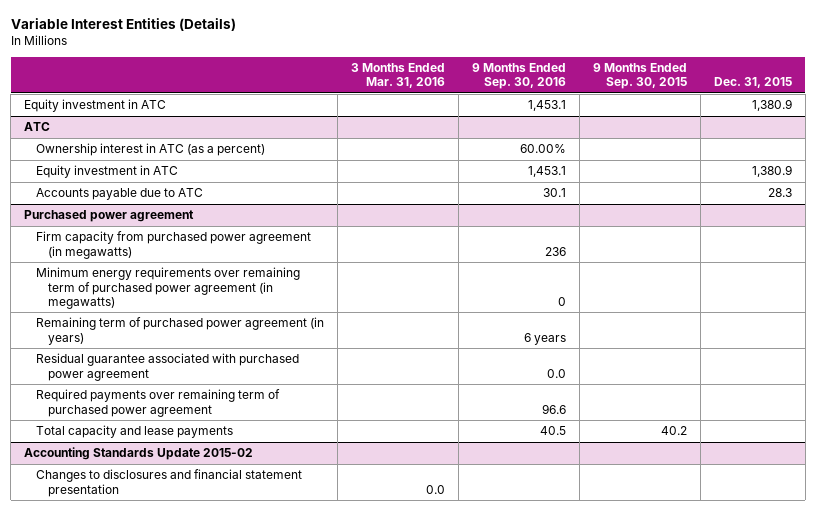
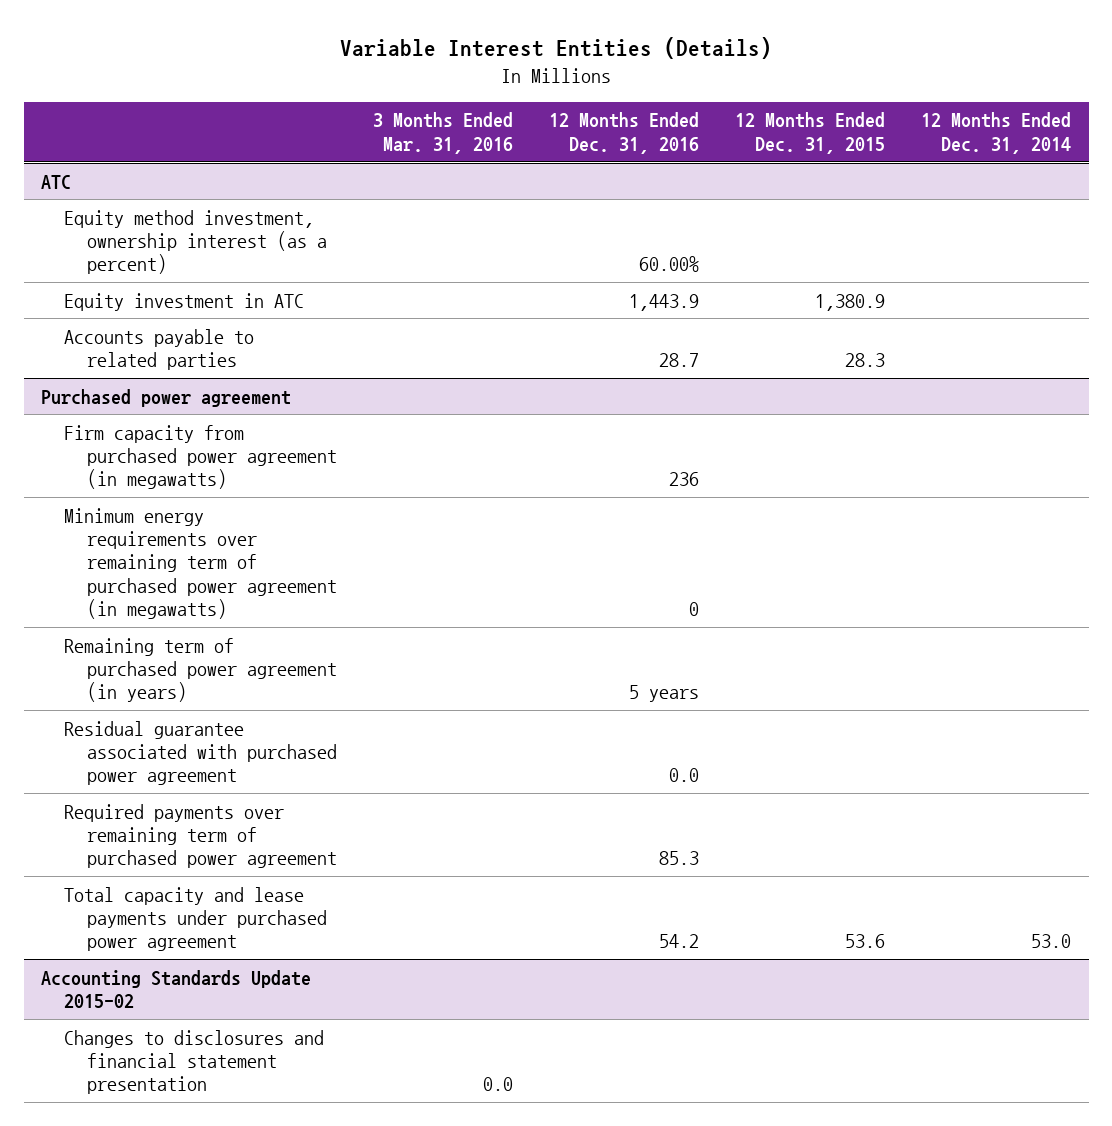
[471,62,566,90] 9 Months Ended Sep. 30, 2016 -> none
[592,62,687,90] 9 Months Ended Sep. 30, 2015 -> none
[713,77,792,89] Dec. 31, 2015 -> none
none -> [549,112,700,154] 12 Months Ended Dec. 31, 2016
none -> [734,112,885,154] 12 Months Ended Dec. 31, 2015
none -> [920,112,1071,154] 12 Months Ended Dec. 31, 2014
[23,99,166,113] Equity investment in ATC -> none
[36,143,266,157] Ownership interest in ATC (as a percent) -> [64,209,328,275] Equity method investment, ownership interest (as a percent)
[36,188,204,201] Accounts payable due to ATC -> none
none -> [64,328,255,370] Accounts payable to related parties
[36,425,234,439] Total capacity and lease payments -> [64,886,328,952] Total capacity and lease payments under purchased power agreement

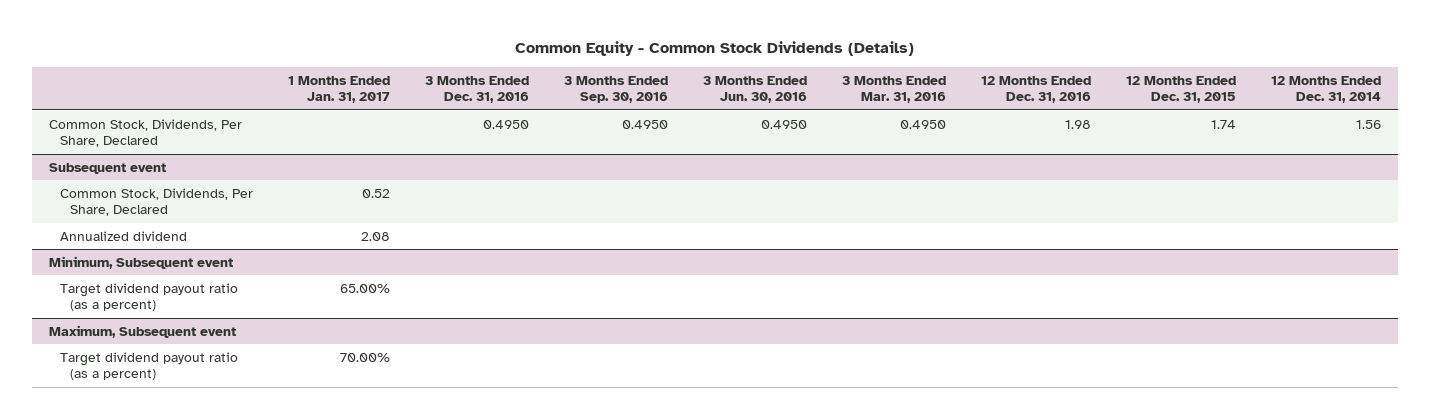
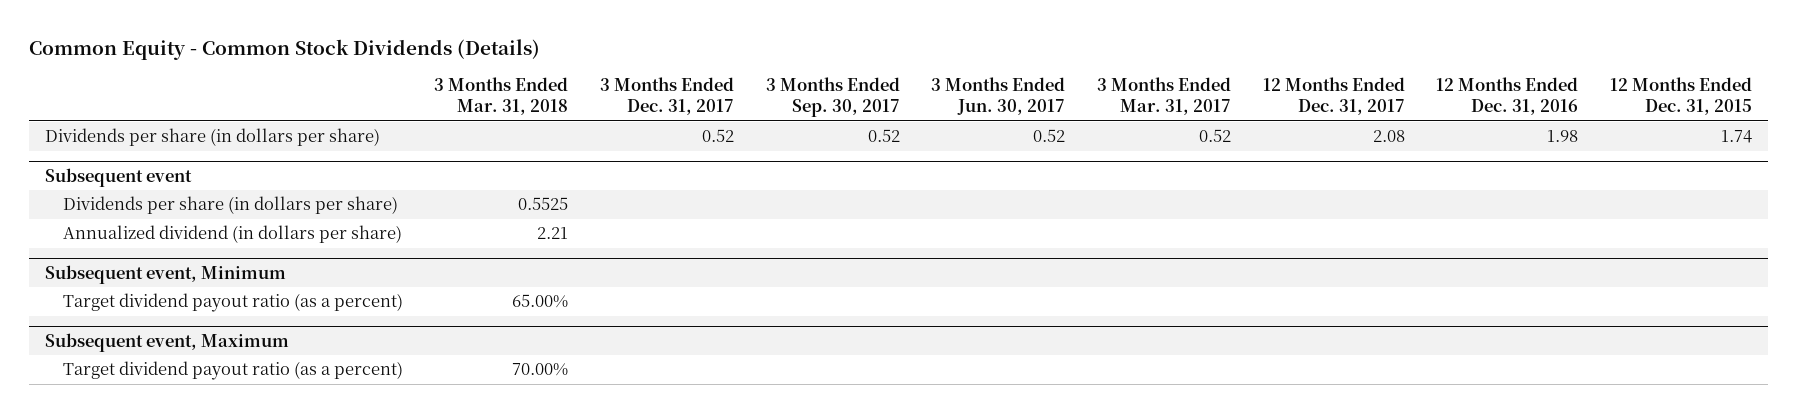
[287,75,390,104] 1 Months Ended Jan. 31, 2017 -> none
[424,75,529,104] 3 Months Ended Dec. 31, 2016 -> none
[563,75,668,104] 3 Months Ended Sep. 30, 2016 -> none
[702,75,807,104] 3 Months Ended Jun. 30, 2016 -> none
[841,75,946,104] 3 Months Ended Mar. 31, 2016 -> none
[1270,75,1381,104] 12 Months Ended Dec. 31, 2014 -> none
none -> [434,77,569,116] 3 Months Ended Mar. 31, 2018
none -> [599,77,734,116] 3 Months Ended Dec. 31, 2017
none -> [765,77,900,118] 3 Months Ended Sep. 30, 2017
none -> [931,77,1066,116] 3 Months Ended Jun. 30, 2017
none -> [1096,77,1231,116] 3 Months Ended Mar. 31, 2017
none -> [1262,77,1405,116] 12 Months Ended Dec. 31, 2017
[49,118,243,148] Common Stock, Dividends, Per Share, Declared -> [44,128,380,147] Dividends per share (in dollars per share)
[59,187,253,217] Common Stock, Dividends, Per Share, Declared -> [62,196,398,215] Dividends per share (in dollars per share)
[59,230,187,241] Annualized dividend -> [62,225,402,244] Annualized dividend (in dollars per share)
[49,255,234,269] Minimum, Subsequent event -> [44,264,286,284] Subsequent event, Minimum
[49,324,237,338] Maximum, Subsequent event -> [44,332,289,352] Subsequent event, Maximum

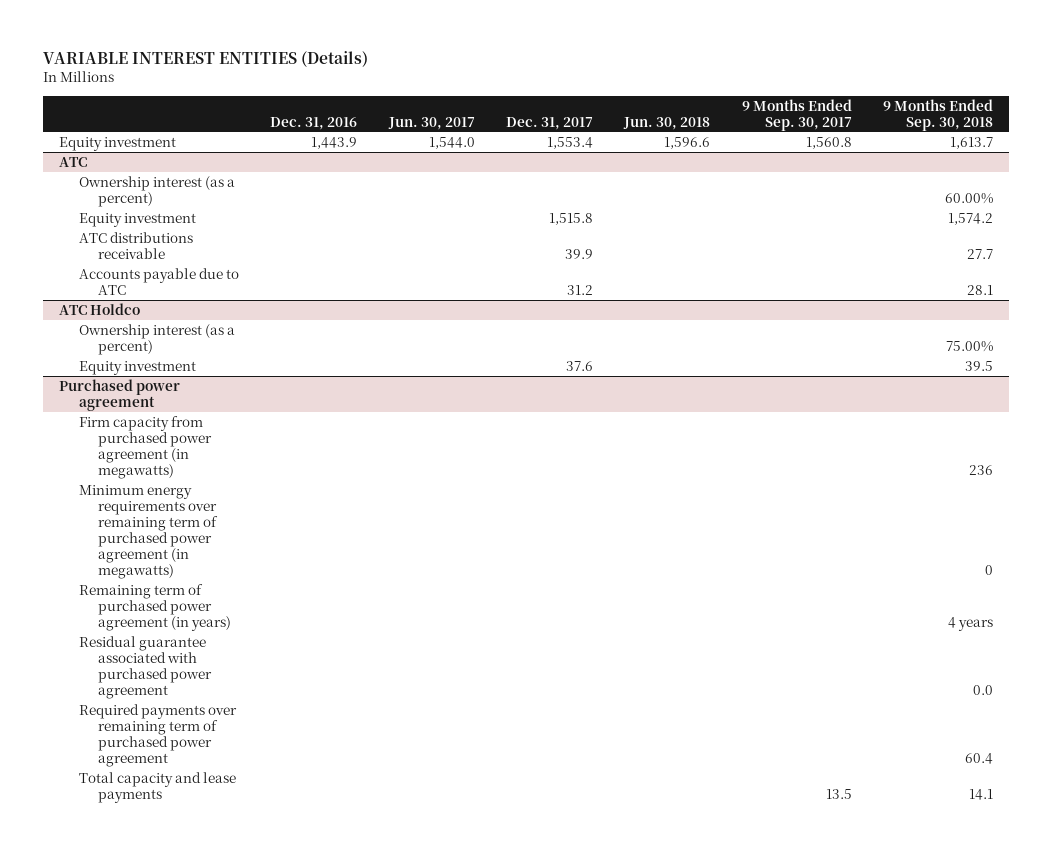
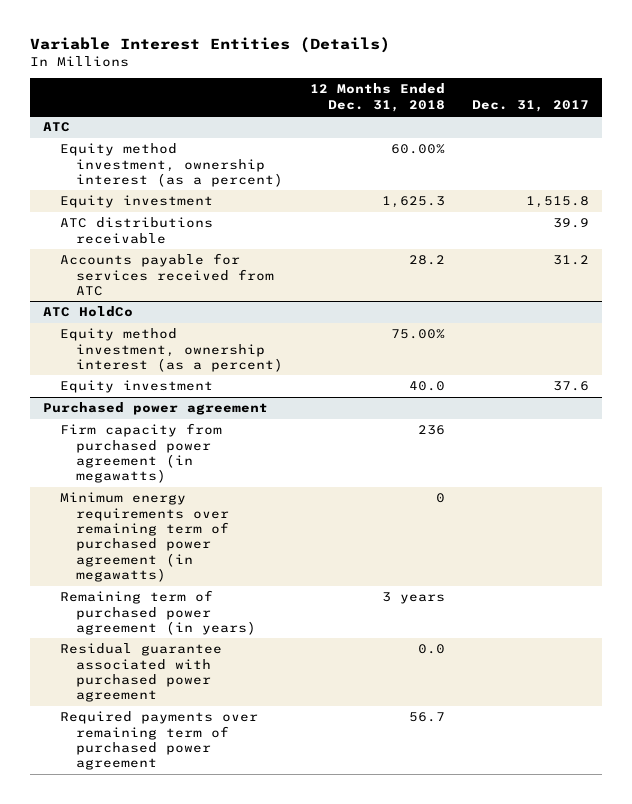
[43,51,369,68] VARIABLE INTEREST ENTITIES (Details) -> [29,36,390,53] Variable Interest Entities (Details)
[270,116,358,130] Dec. 31, 2016 -> none
[387,116,475,130] Jun. 30, 2017 -> none
[623,116,711,130] Jun. 30, 2018 -> none
[741,98,852,131] 9 Months Ended Sep. 30, 2017 -> none
[883,98,994,131] 9 Months Ended Sep. 30, 2018 -> none
none -> [310,83,446,112] 12 Months Ended Dec. 31, 2018
[59,136,177,151] Equity investment -> none
[78,175,235,207] Ownership interest (as a percent) -> [59,143,284,187] Equity method investment, ownership interest (as a percent)
[78,267,239,295] Accounts payable due to ATC -> [59,253,275,296] Accounts payable for services received from ATC
[59,302,141,315] ATC Holdco -> [43,306,134,318] ATC HoldCo
[78,323,235,355] Ownership interest (as a percent) -> [59,328,284,372] Equity method investment, ownership interest (as a percent)
[78,771,236,803] Total capacity and lease payments -> none

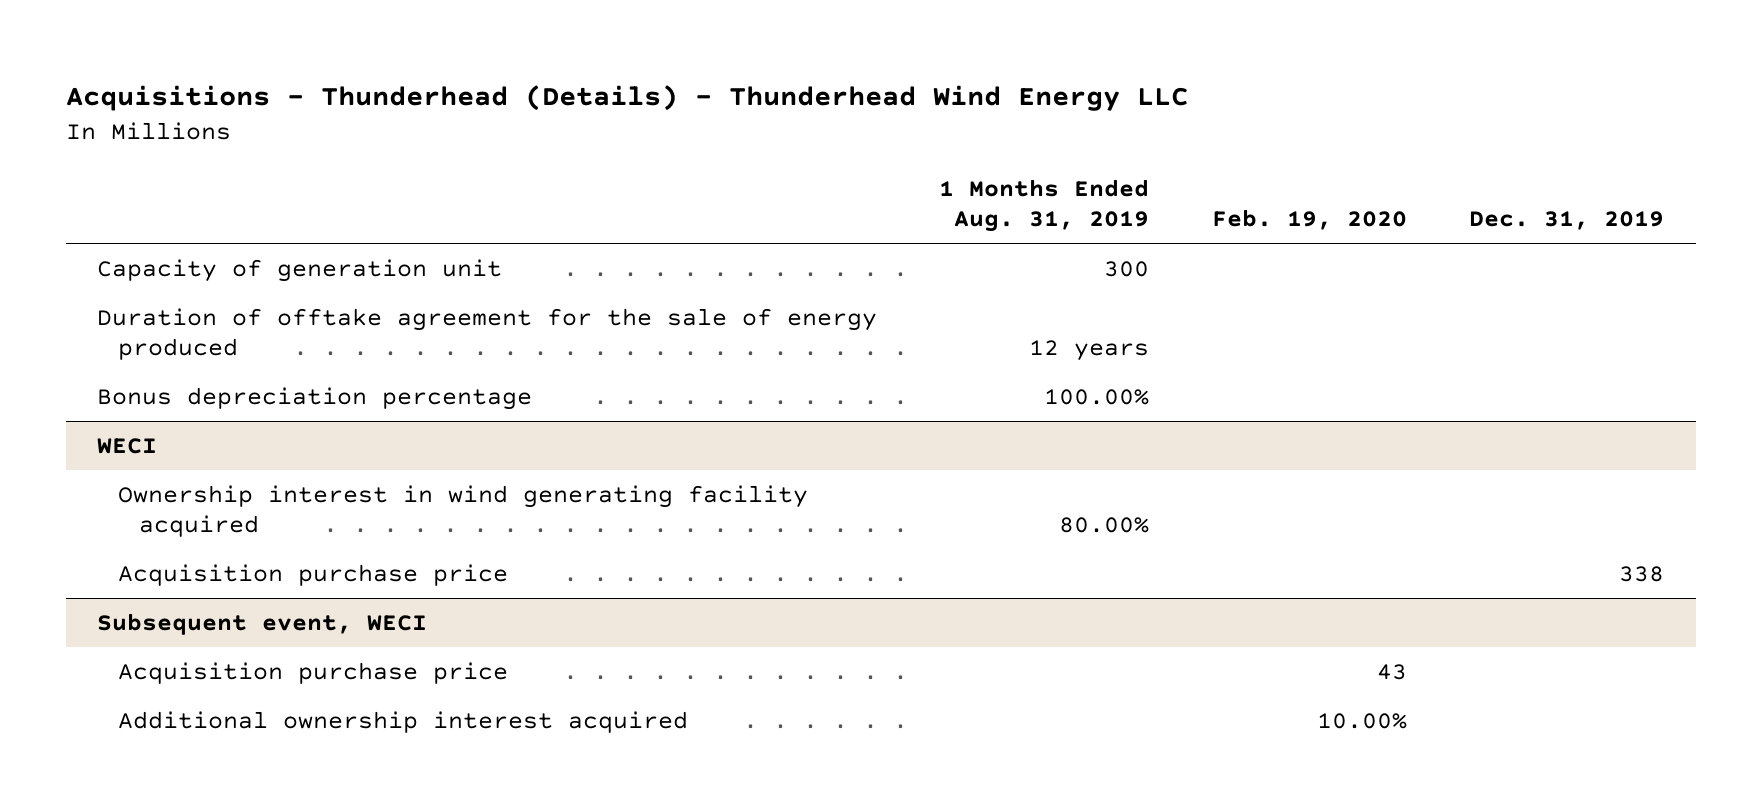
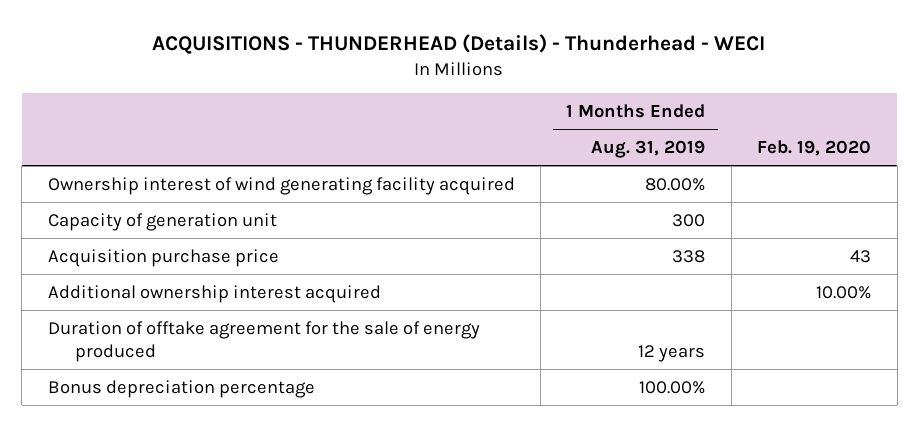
[65,84,1188,111] Acquisitions - Thunderhead (Details) - Thunderhead Wind Energy LLC -> [152,34,766,55] ACQUISITIONS - THUNDERHEAD (Details) - Thunderhead - WECI
[1469,211,1665,231] Dec. 31, 2019 -> none
none -> [47,176,515,195] Ownership interest of wind generating facility acquired
none -> [47,248,279,267] Acquisition purchase price
none -> [47,284,381,303] Additional ownership interest acquired
[96,437,157,454] WECI -> none
[118,484,809,538] Ownership interest in wind generating facility acquired -> none
[118,563,509,586] Acquisition purchase price -> none
[96,612,427,635] Subsequent event, WECI -> none
[118,661,509,684] Acquisition purchase price -> none
[118,710,689,733] Additional ownership interest acquired -> none

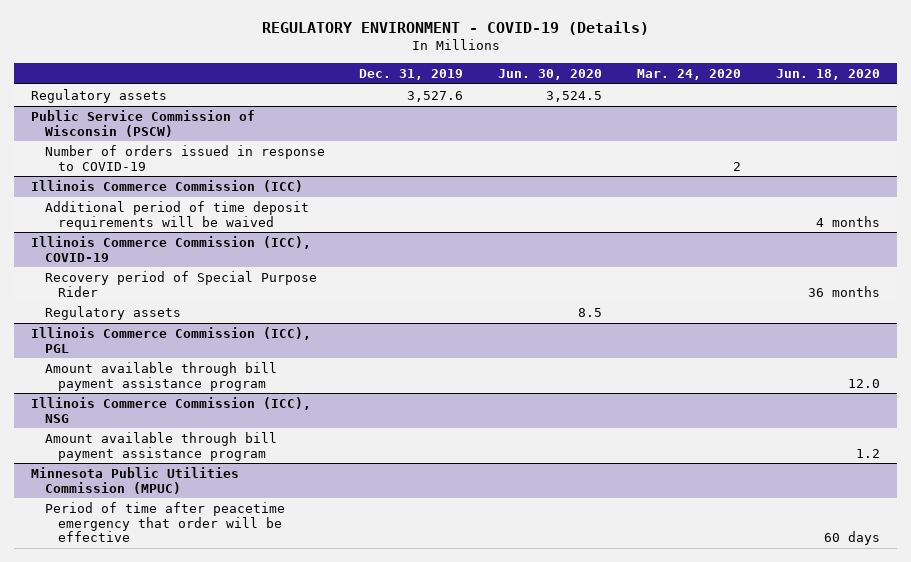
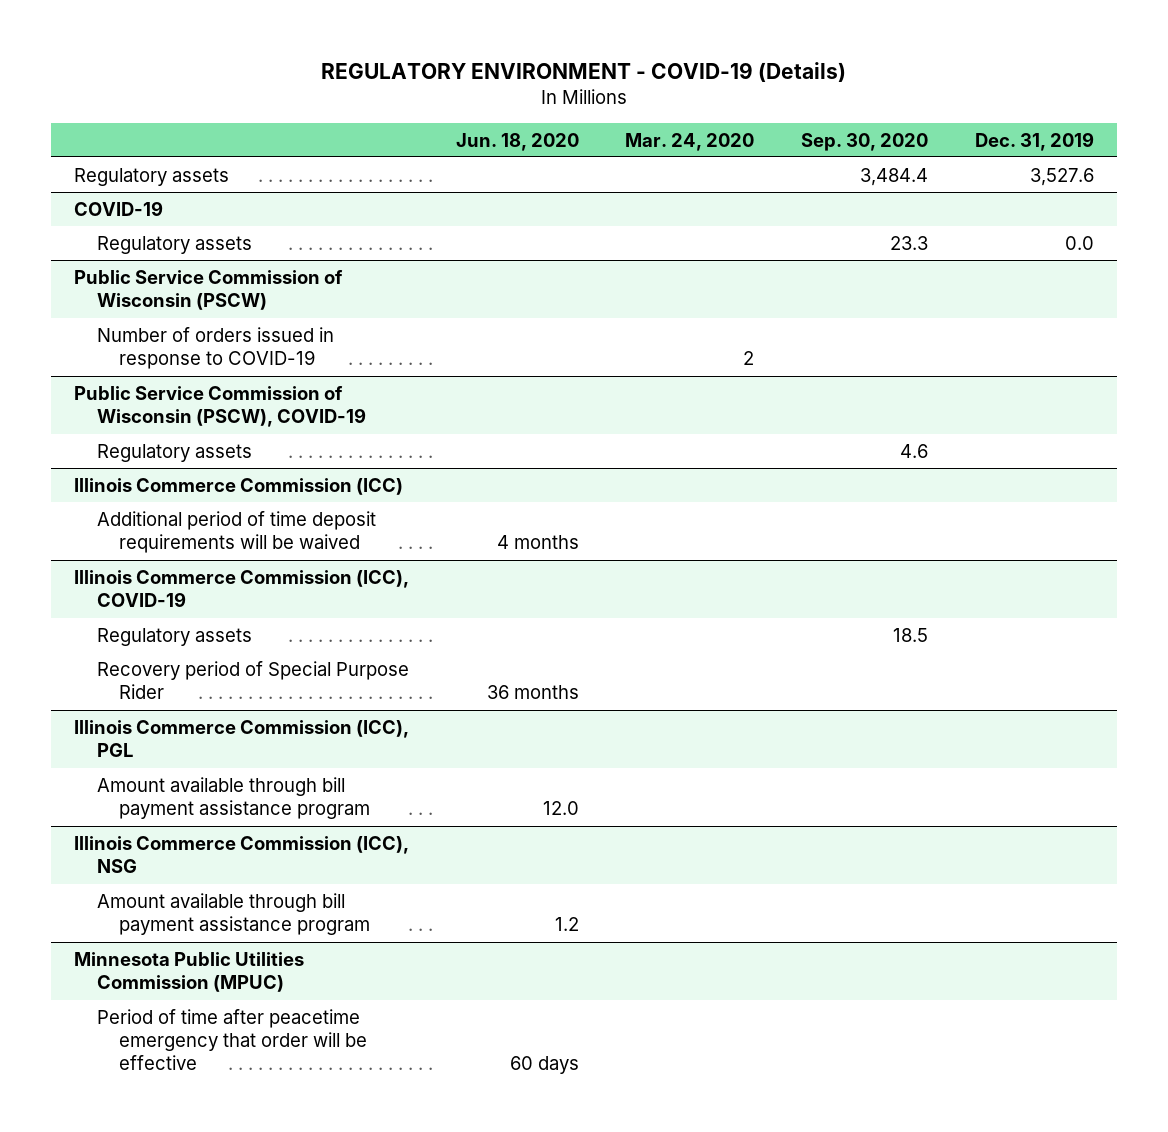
[498,69,603,81] Jun. 30, 2020 -> none
none -> [801,132,929,151] Sep. 30, 2020
none -> [74,200,164,216] COVID-19
none -> [96,235,252,254] Regulatory assets
none -> [74,385,366,428] Public Service Commission of Wisconsin (PSCW), COVID-19
none -> [96,443,252,462] Regulatory assets
[44,271,317,297] Recovery period of Special Purpose Rider -> [96,660,409,700] Recovery period of Special Purpose Rider

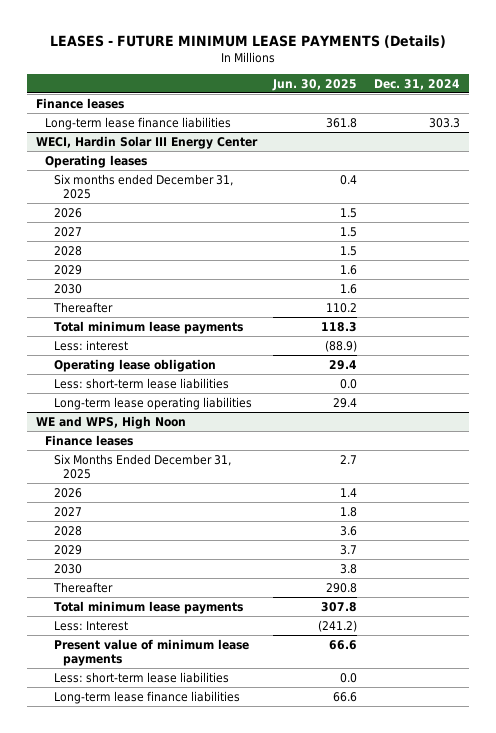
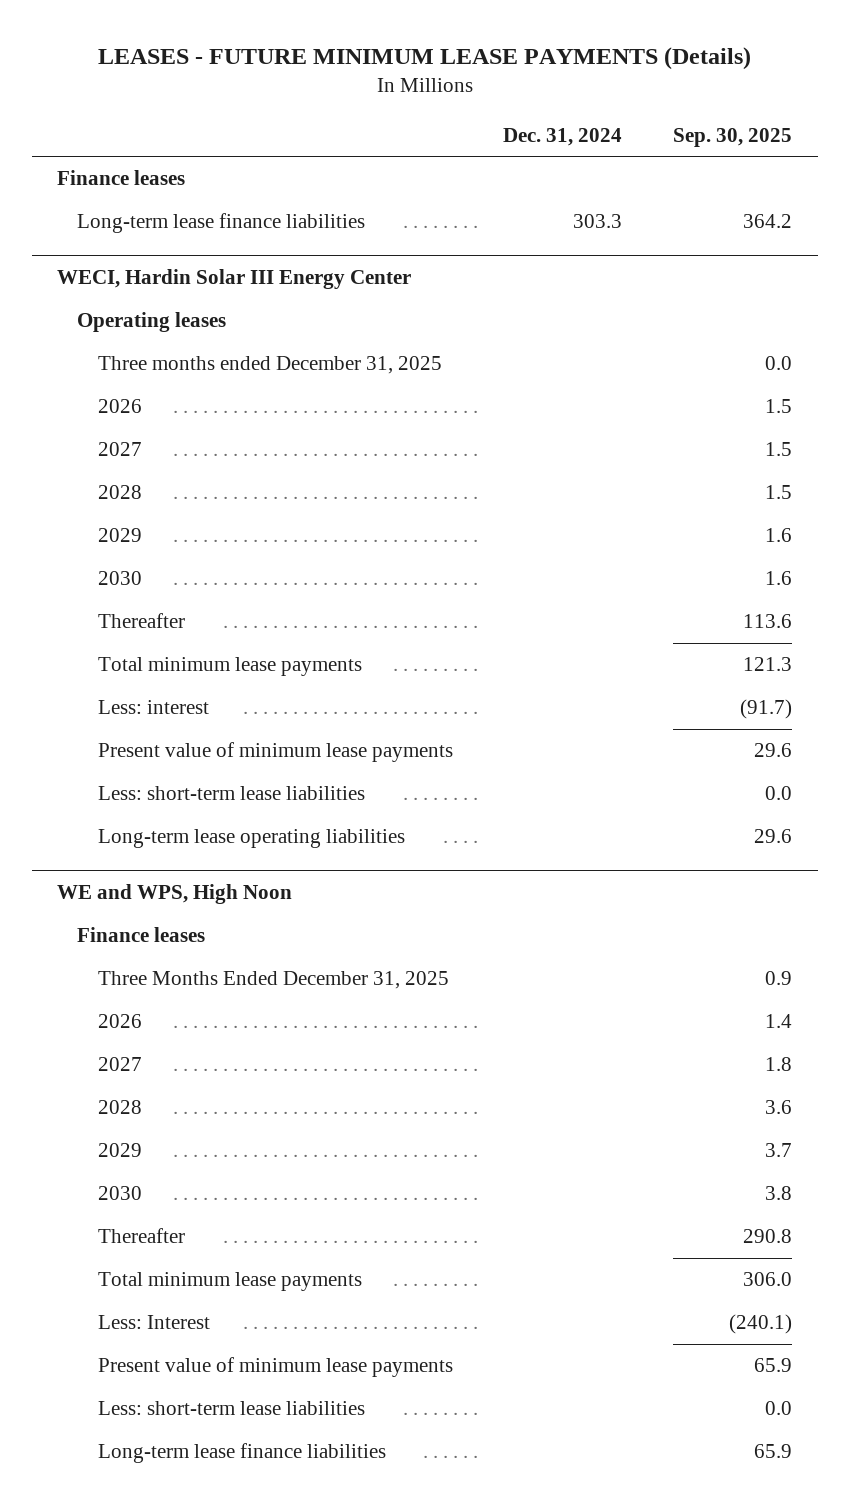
[272,78,358,91] Jun. 30, 2025 -> none
none -> [673,127,793,147] Sep. 30, 2025
[53,173,233,200] Six months ended December 31, 2025 -> [97,356,442,375] Three months ended December 31, 2025
[53,358,216,372] Operating lease obligation -> [97,742,453,763] Present value of minimum lease payments
[53,453,231,480] Six Months Ended December 31, 2025 -> [97,971,449,990] Three Months Ended December 31, 2025

